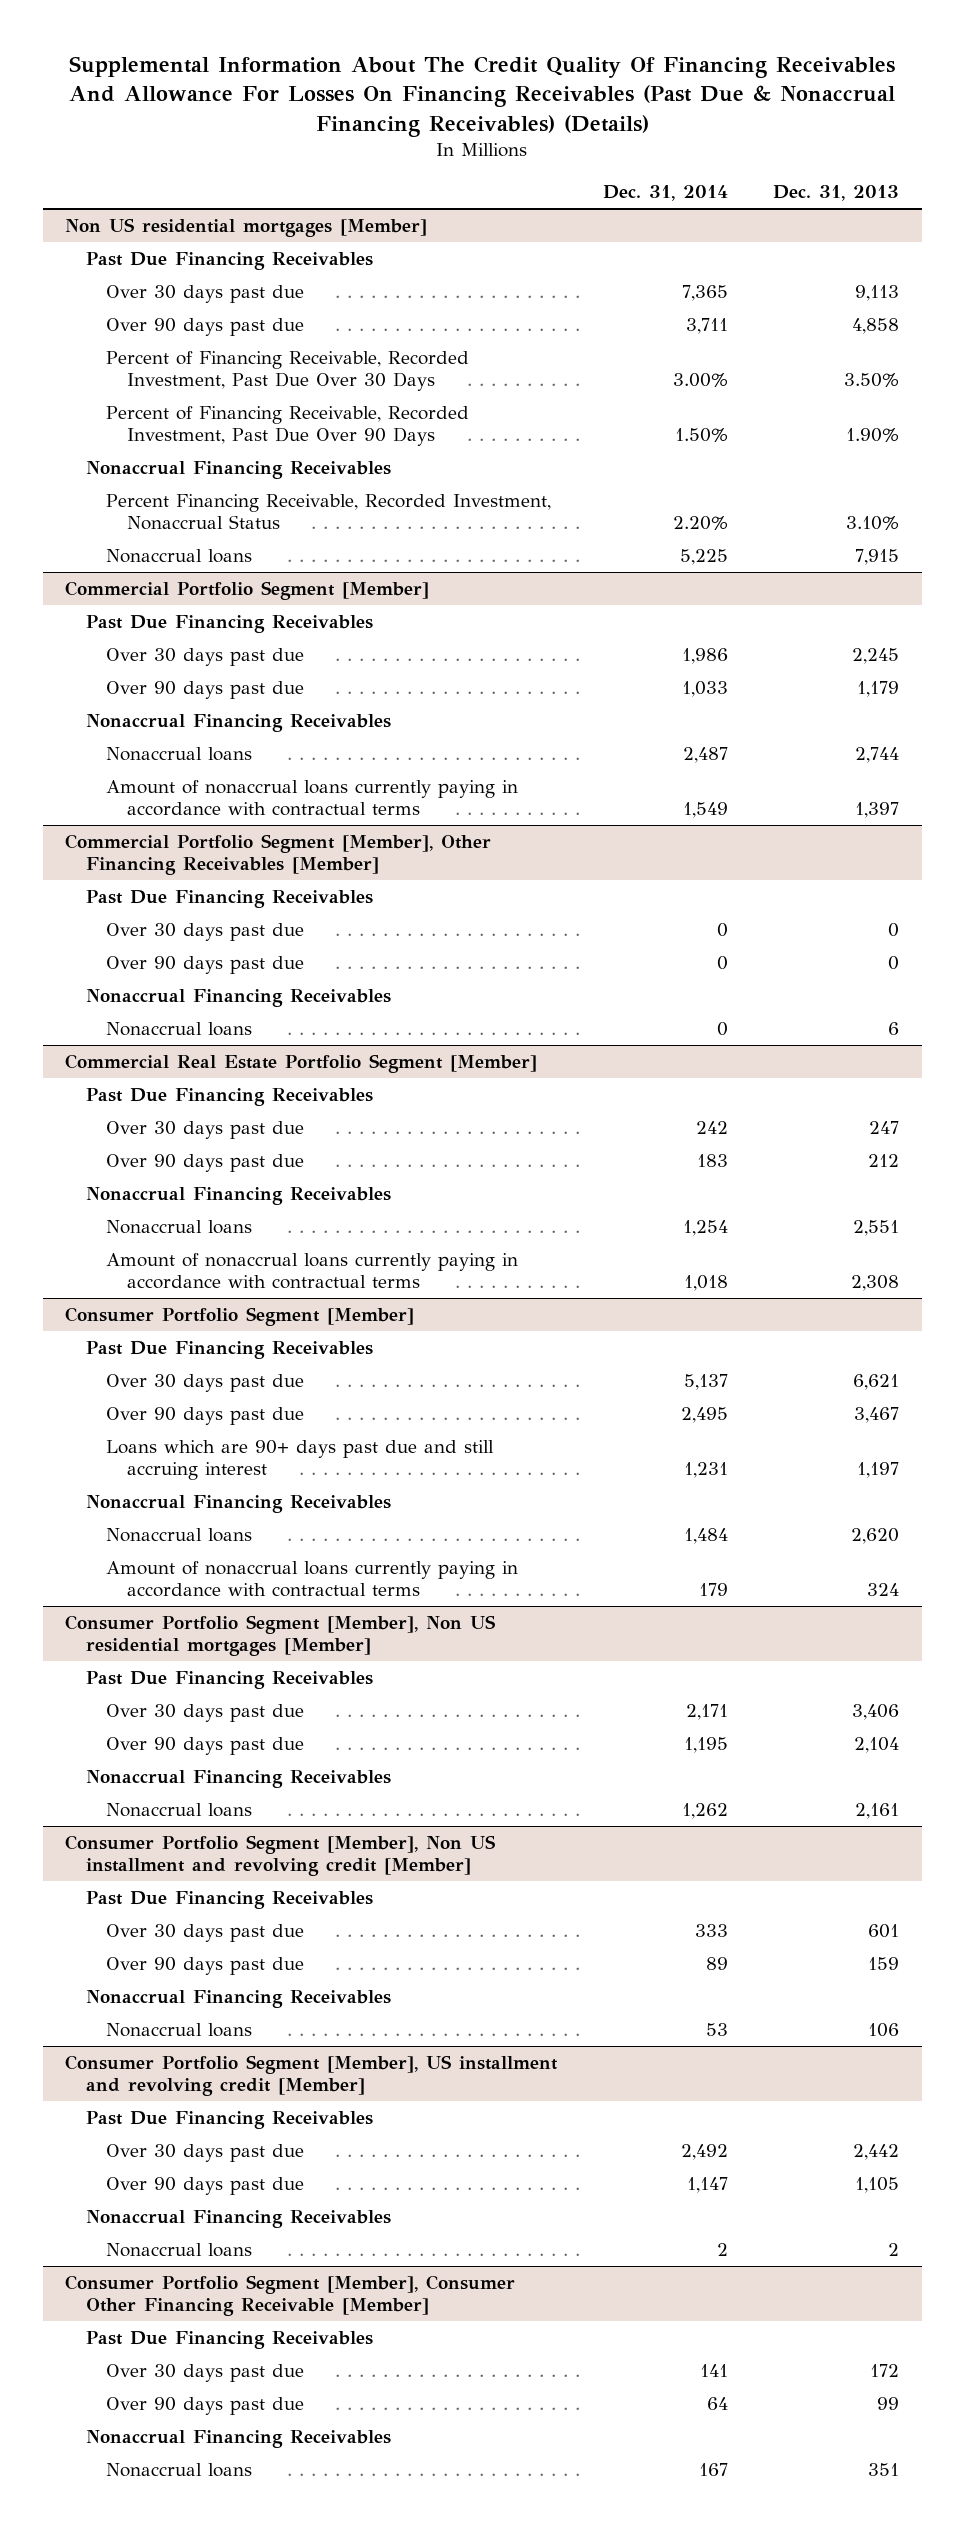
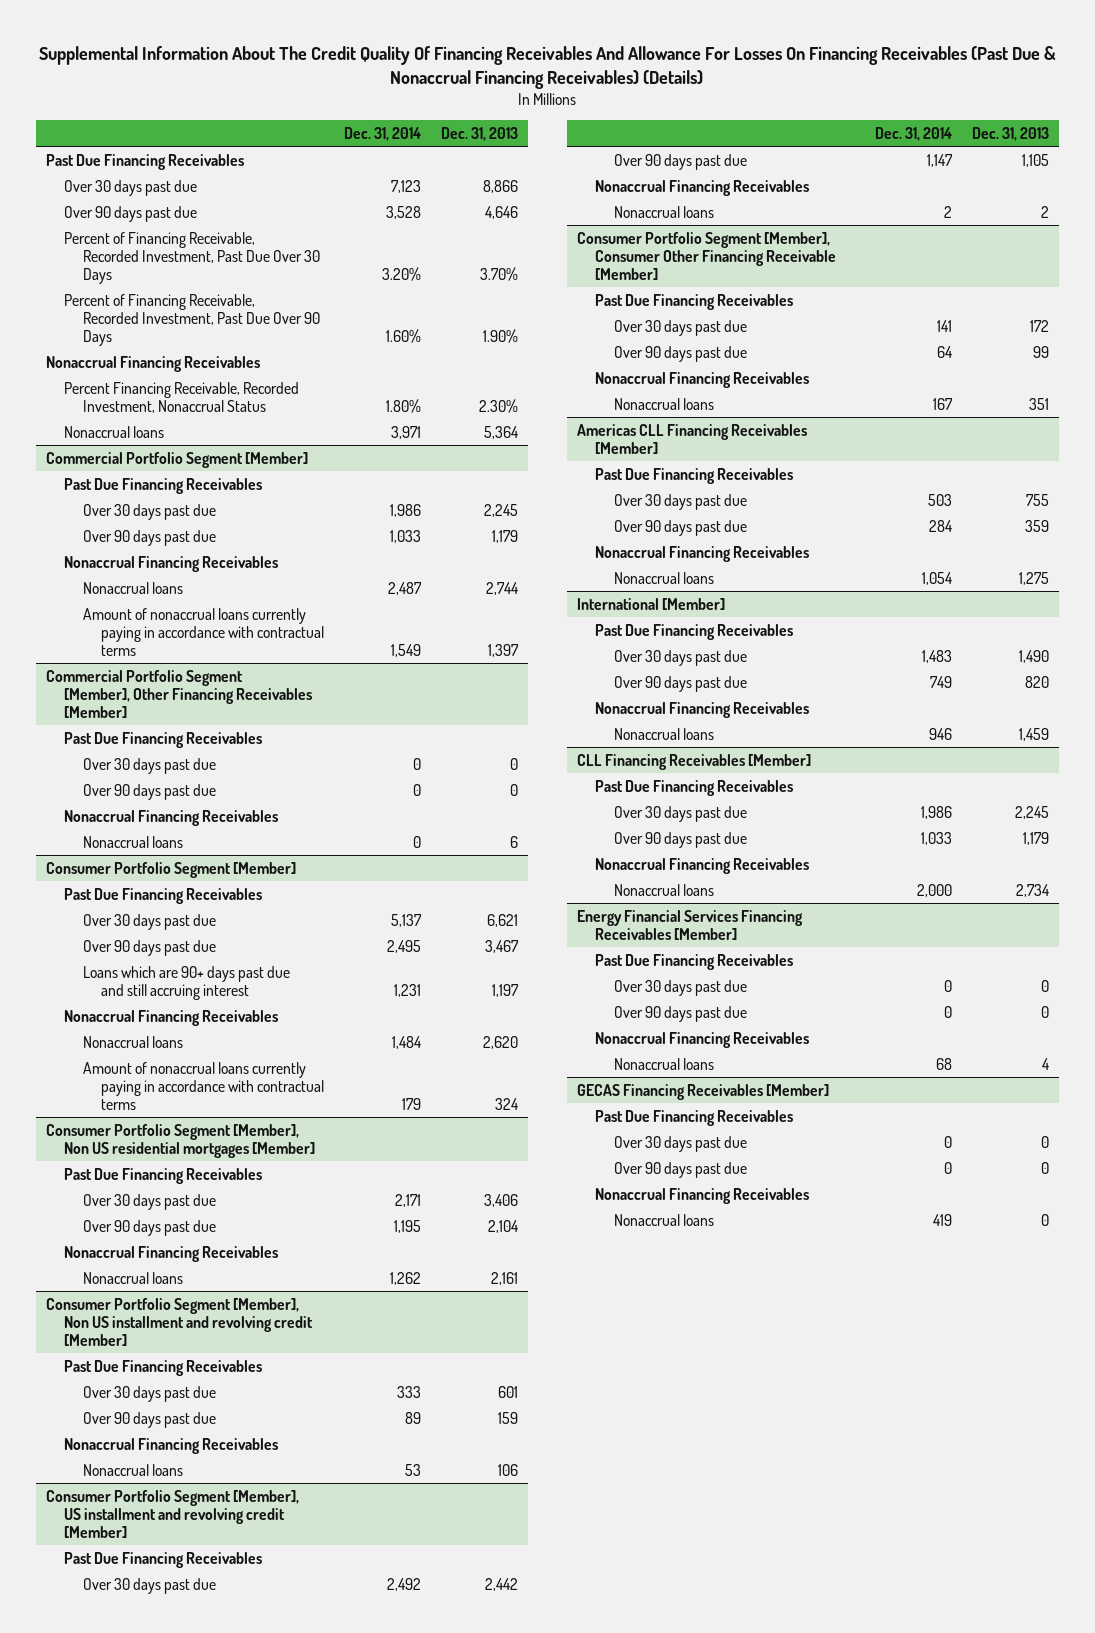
[65,217,428,237] Non US residential mortgages [Member] -> none
[681,284,728,301] 7,365 -> [391,179,422,193] 7,123
[854,284,899,301] 9,113 -> [483,179,519,193] 8,866
[685,317,728,334] 3,711 -> [386,205,422,219] 3,528
[851,317,899,334] 4,858 -> [485,205,519,219] 4,646
[672,373,728,388] 3.00% -> [382,266,422,281] 3.20%
[843,373,899,388] 3.50% -> [480,266,519,281] 3.70%
[674,428,728,443] 1.50% -> [386,328,422,343] 1.60%
[672,516,728,531] 2.20% -> [386,398,422,413] 1.80%
[845,516,899,531] 3.10% -> [479,398,519,413] 2.30%
[679,548,728,565] 5,225 -> [391,425,422,439] 3,971
[854,548,899,565] 7,915 -> [484,425,520,439] 5,364
[65,1053,538,1073] Commercial Real Estate Portfolio Segment [Member] -> none
[85,1087,373,1106] Past Due Financing Receivables -> none
[106,1120,305,1139] Over 30 days past due -> none
[106,1153,305,1172] Over 90 days past due -> none
[85,1186,391,1205] Nonaccrual Financing Receivables -> none
[106,1219,253,1234] Nonaccrual loans -> none
[106,1252,519,1290] Amount of nonaccrual loans currently paying in accordance with contractual terms -> none
none -> [576,423,807,454] Americas CLL Financing Receivables [Member]
none -> [595,467,794,484] Past Due Financing Receivables
none -> [613,493,747,510] Over 30 days past due
none -> [613,519,747,536] Over 90 days past due
none -> [595,545,810,562] Nonaccrual Financing Receivables
none -> [613,571,714,584] Nonaccrual loans
none -> [576,597,725,610] International [Member]
none -> [595,623,794,640] Past Due Financing Receivables
none -> [613,649,747,666] Over 30 days past due
none -> [613,675,747,692] Over 90 days past due
none -> [595,701,810,718] Nonaccrual Financing Receivables
none -> [613,727,714,740] Nonaccrual loans
none -> [576,753,811,770] CLL Financing Receivables [Member]
none -> [595,779,794,796] Past Due Financing Receivables
none -> [613,805,747,822] Over 30 days past due
none -> [613,831,747,848] Over 90 days past due
none -> [595,857,810,874] Nonaccrual Financing Receivables
none -> [613,883,714,896] Nonaccrual loans
none -> [576,909,803,940] Energy Financial Services Financing Receivables [Member]
none -> [595,953,794,970] Past Due Financing Receivables
none -> [613,979,747,996] Over 30 days past due
none -> [613,1005,747,1022] Over 90 days past due
none -> [595,1031,810,1048] Nonaccrual Financing Receivables
none -> [613,1057,714,1070] Nonaccrual loans
none -> [576,1083,829,1100] GECAS Financing Receivables [Member]
none -> [595,1109,794,1126] Past Due Financing Receivables
none -> [613,1135,747,1152] Over 30 days past due
none -> [613,1161,747,1178] Over 90 days past due
none -> [595,1187,810,1204] Nonaccrual Financing Receivables
none -> [613,1213,714,1226] Nonaccrual loans

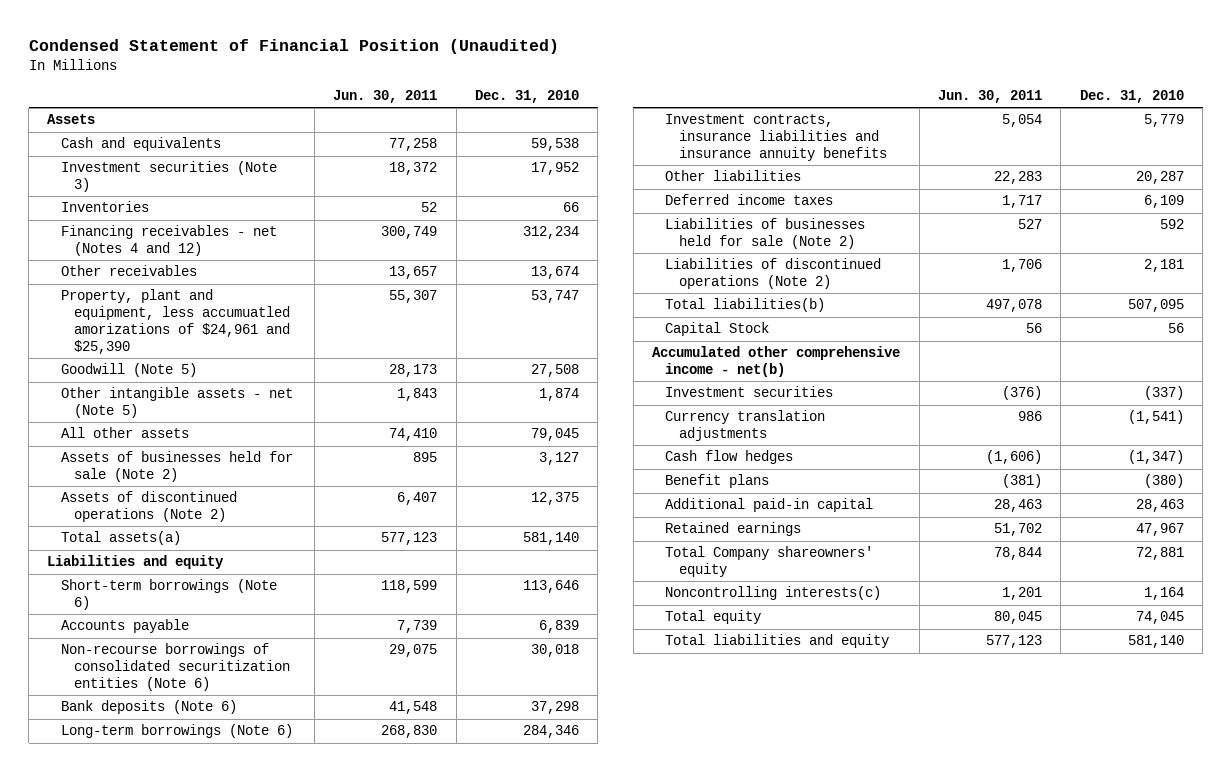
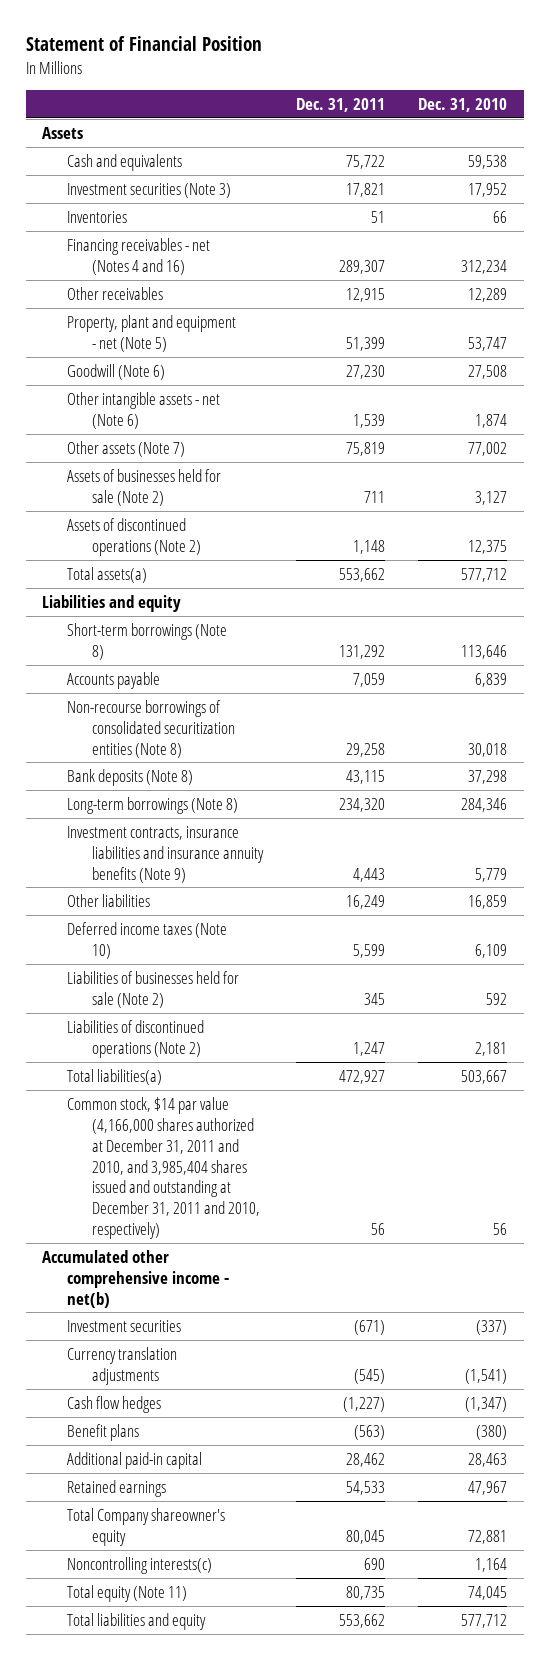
[28,38,559,54] Condensed Statement of Financial Position (Unaudited) -> [25,36,262,52] Statement of Financial Position
[333,90,438,104] Jun. 30, 2011 -> none
none -> [296,97,386,112] Dec. 31, 2011
[60,225,277,257] Financing receivables - net (Notes 4 and 12) -> [67,237,211,275] Financing receivables - net (Notes 4 and 16)
[530,266,579,280] 13,674 -> [468,287,508,302] 12,289
[60,289,290,355] Property, plant and equipment, less accumuatled amorizations of $24,961 and $25,390 -> [67,314,237,352] Property, plant and equipment - net (Note 5)
[60,363,197,378] Goodwill (Note 5) -> [67,363,166,380] Goodwill (Note 6)
[60,387,293,419] Other intangible assets - net (Note 5) -> [67,391,221,429] Other intangible assets - net (Note 6)
[60,427,189,439] All other assets -> [67,440,186,457] Other assets (Note 7)
[530,428,579,442] 79,045 -> [468,441,508,456] 77,002
[522,532,579,546] 581,140 -> [461,567,508,582] 577,712
[60,579,277,611] Short-term borrowings (Note 6) -> [67,622,228,660] Short-term borrowings (Note 8)
[60,643,290,692] Non-recourse borrowings of consolidated securitization entities (Note 6) -> [67,699,236,758] Non-recourse borrowings of consolidated securitization entities (Note 8)
[60,700,237,715] Bank deposits (Note 6) -> [67,768,194,786] Bank deposits (Note 8)
[60,724,293,739] Long-term borrowings (Note 6) -> [67,796,239,814] Long-term borrowings (Note 8)
[665,114,887,162] Investment contracts, insurance liabilities and insurance annuity benefits -> [67,825,265,883] Investment contracts, insurance liabilities and insurance annuity benefits (Note 9)
[1135,171,1184,185] 20,287 -> [468,894,508,909] 16,859
[665,194,834,206] Deferred income taxes -> [67,921,228,959] Deferred income taxes (Note 10)
[665,322,770,337] Capital Stock -> none
[665,298,826,313] Total liabilities(b) -> [67,1068,163,1085] Total liabilities(a)
[1127,299,1184,313] 507,095 -> [461,1069,508,1084] 503,667
none -> [67,1096,261,1240] Common stock, $14 par value (4,166,000 shares authorized at December 31, 2011 and 2010, and 3,985,404 shares issued and outstanding at December 31, 2011 and 2010, respectively)
[665,546,874,578] Total Company shareowners' equity -> [67,1507,226,1546] Total Company shareowner's equity
[665,610,762,625] Total equity -> [67,1584,188,1602] Total equity (Note 11)
[1127,635,1184,649] 581,140 -> [461,1613,508,1628] 577,712

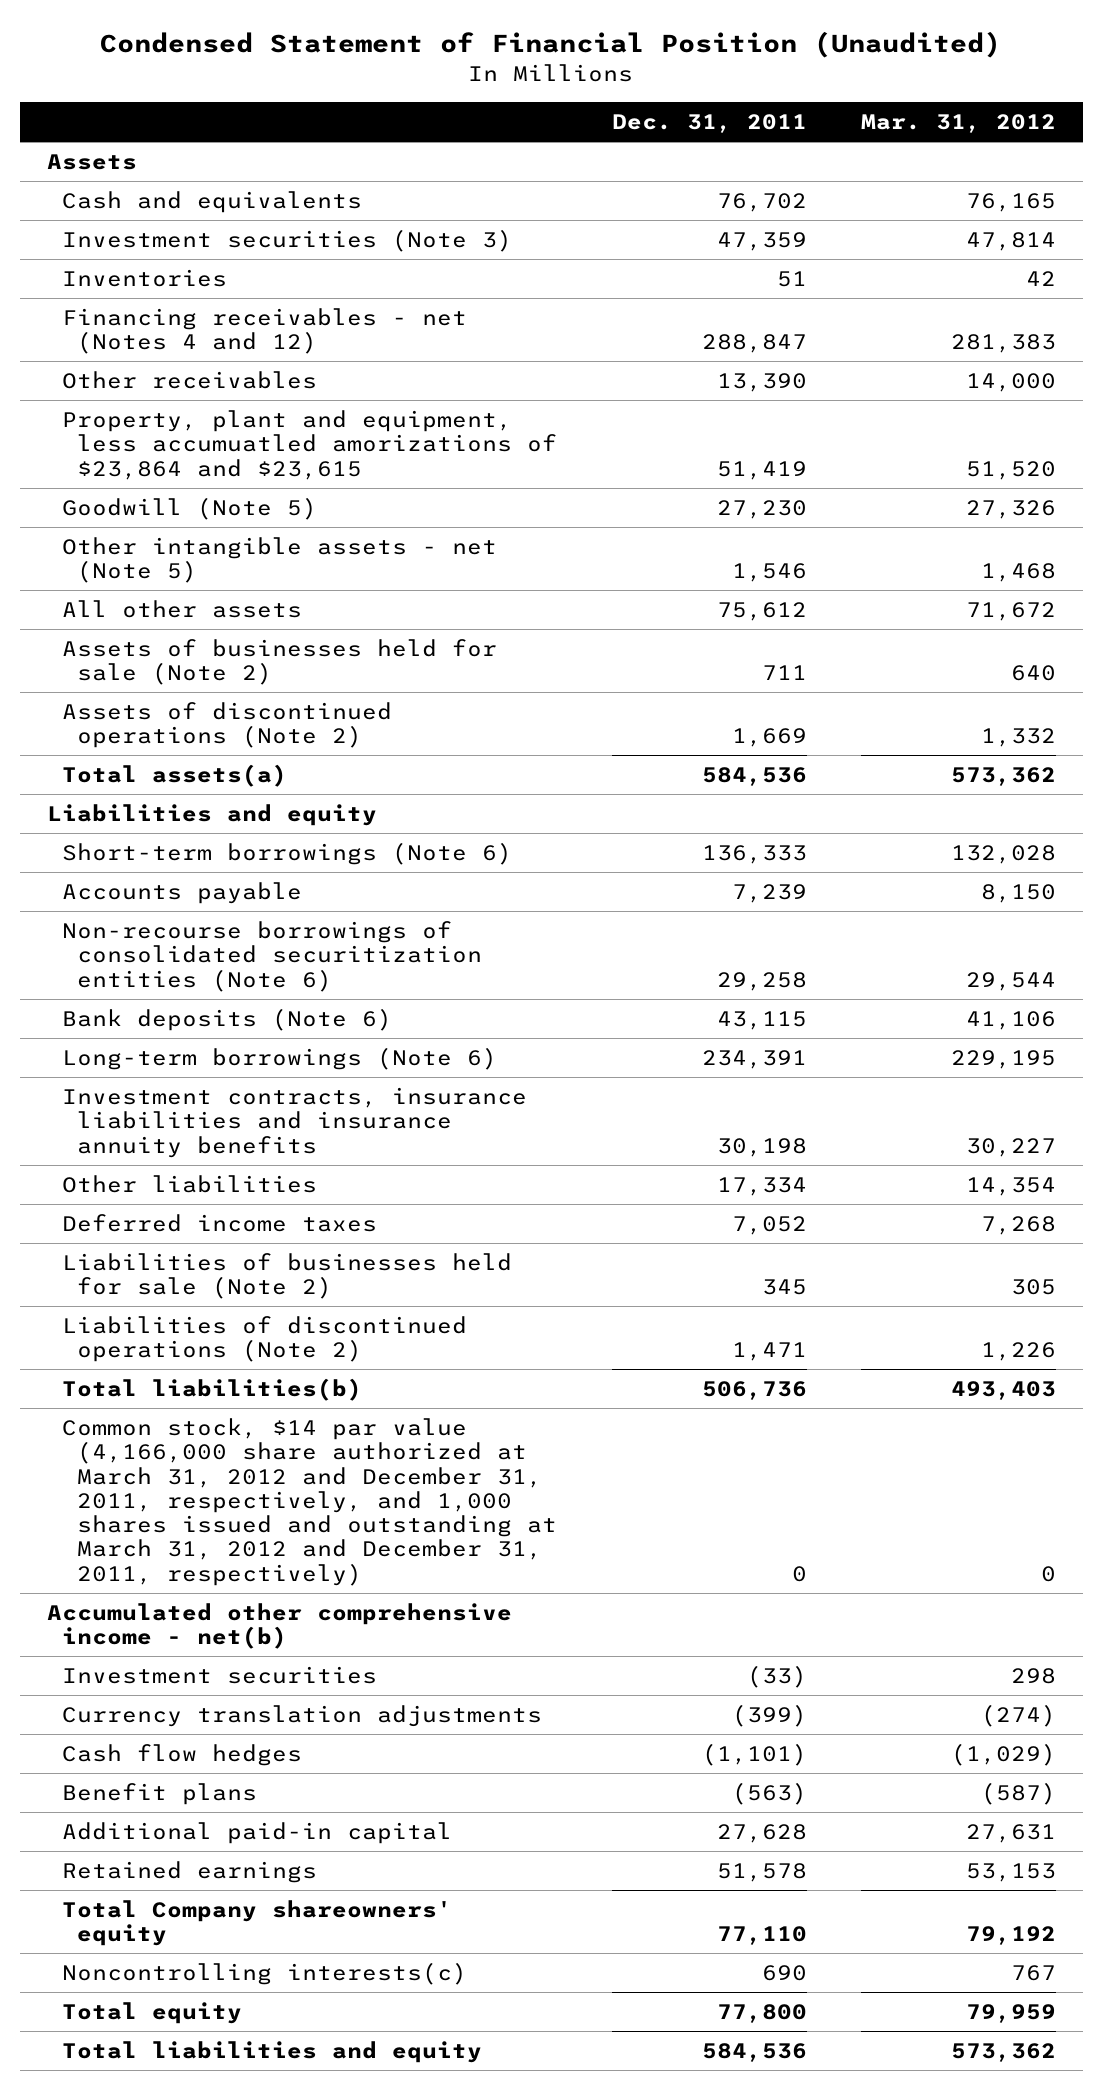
[25,36,262,52] Statement of Financial Position -> [100,31,1002,59] Condensed Statement of Financial Position (Unaudited)
[418,97,508,112] Dec. 31, 2010 -> none
none -> [861,114,1057,134] Mar. 31, 2012
[346,154,386,169] 75,722 -> [716,192,807,212] 76,702
[346,182,386,197] 17,821 -> [716,231,807,251] 47,359
[67,237,211,275] Financing receivables - net (Notes 4 and 16) -> [62,307,468,355] Financing receivables - net (Notes 4 and 12)
[339,259,386,274] 289,307 -> [701,334,807,354] 288,847
[346,287,386,302] 12,915 -> [716,372,807,392] 13,390
[67,314,237,352] Property, plant and equipment - net (Note 5) -> [62,409,558,480] Property, plant and equipment, less accumuatled amorizations of $23,864 and $23,615
[346,336,386,351] 51,399 -> [716,460,807,480] 51,419
[67,363,166,380] Goodwill (Note 6) -> [62,496,318,520] Goodwill (Note 5)
[67,391,221,429] Other intangible assets - net (Note 6) -> [62,536,498,584] Other intangible assets - net (Note 5)
[353,413,386,428] 1,539 -> [731,563,807,583] 1,546
[67,440,186,457] Other assets (Note 7) -> [62,599,303,618] All other assets
[346,441,386,456] 75,819 -> [716,601,807,621] 75,612
[353,539,386,554] 1,148 -> [731,728,807,748] 1,669
[339,567,386,582] 553,662 -> [701,766,807,786] 584,536
[67,622,228,660] Short-term borrowings (Note 8) -> [62,841,513,865] Short-term borrowings (Note 6)
[339,644,386,659] 131,292 -> [701,844,807,864] 136,333
[353,672,386,687] 7,059 -> [731,883,807,903] 7,239
[67,699,236,758] Non-recourse borrowings of consolidated securitization entities (Note 8) -> [62,920,483,992] Non-recourse borrowings of consolidated securitization entities (Note 6)
[67,768,194,786] Bank deposits (Note 8) -> [62,1007,393,1031] Bank deposits (Note 6)
[67,796,239,814] Long-term borrowings (Note 8) -> [62,1046,498,1070] Long-term borrowings (Note 6)
[339,797,386,812] 234,320 -> [701,1049,807,1069] 234,391
[67,825,265,883] Investment contracts, insurance liabilities and insurance annuity benefits (Note 9) -> [62,1086,528,1158] Investment contracts, insurance liabilities and insurance annuity benefits
[353,867,386,882] 4,443 -> [716,1137,807,1157] 30,198
[346,894,386,909] 16,249 -> [716,1176,807,1196] 17,334
[67,921,228,959] Deferred income taxes (Note 10) -> [62,1213,378,1232] Deferred income taxes
[353,943,386,958] 5,599 -> [731,1215,807,1235] 7,052
[353,1041,386,1056] 1,247 -> [731,1342,807,1362] 1,471
[67,1068,163,1085] Total liabilities(a) -> [62,1377,363,1401] Total liabilities(b)
[339,1069,386,1084] 472,927 -> [701,1380,807,1400] 506,736
[67,1096,261,1240] Common stock, $14 par value (4,166,000 shares authorized at December 31, 2011 and 2010, and 3,985,404 shares issued and outstanding at December 31, 2011 and 2010, respectively) -> [62,1417,558,1586] Common stock, $14 par value (4,166,000 share authorized at March 31, 2012 and December 31, 2011, respectively, and 1,000 shares issued and outstanding at March 31, 2012 and December 31, 2011, respectively)
[371,1223,386,1236] 56 -> [791,1565,807,1582] 0
[354,1319,386,1335] (671) -> [746,1664,807,1688] (33)
[354,1368,386,1384] (545) -> [731,1703,807,1727] (399)
[343,1396,386,1412] (1,227) -> [701,1742,807,1766] (1,101)
[346,1452,386,1467] 28,462 -> [716,1823,807,1843] 27,628
[346,1480,386,1495] 54,533 -> [716,1862,807,1882] 51,578
[67,1507,226,1546] Total Company shareowner's equity -> [62,1899,453,1947] Total Company shareowners' equity
[346,1529,386,1544] 80,045 -> [716,1926,807,1946] 77,110
[67,1584,188,1602] Total equity (Note 11) -> [62,2001,243,2024] Total equity
[346,1585,386,1600] 80,735 -> [716,2003,807,2023] 77,800
[339,1613,386,1628] 553,662 -> [701,2042,807,2062] 584,536

